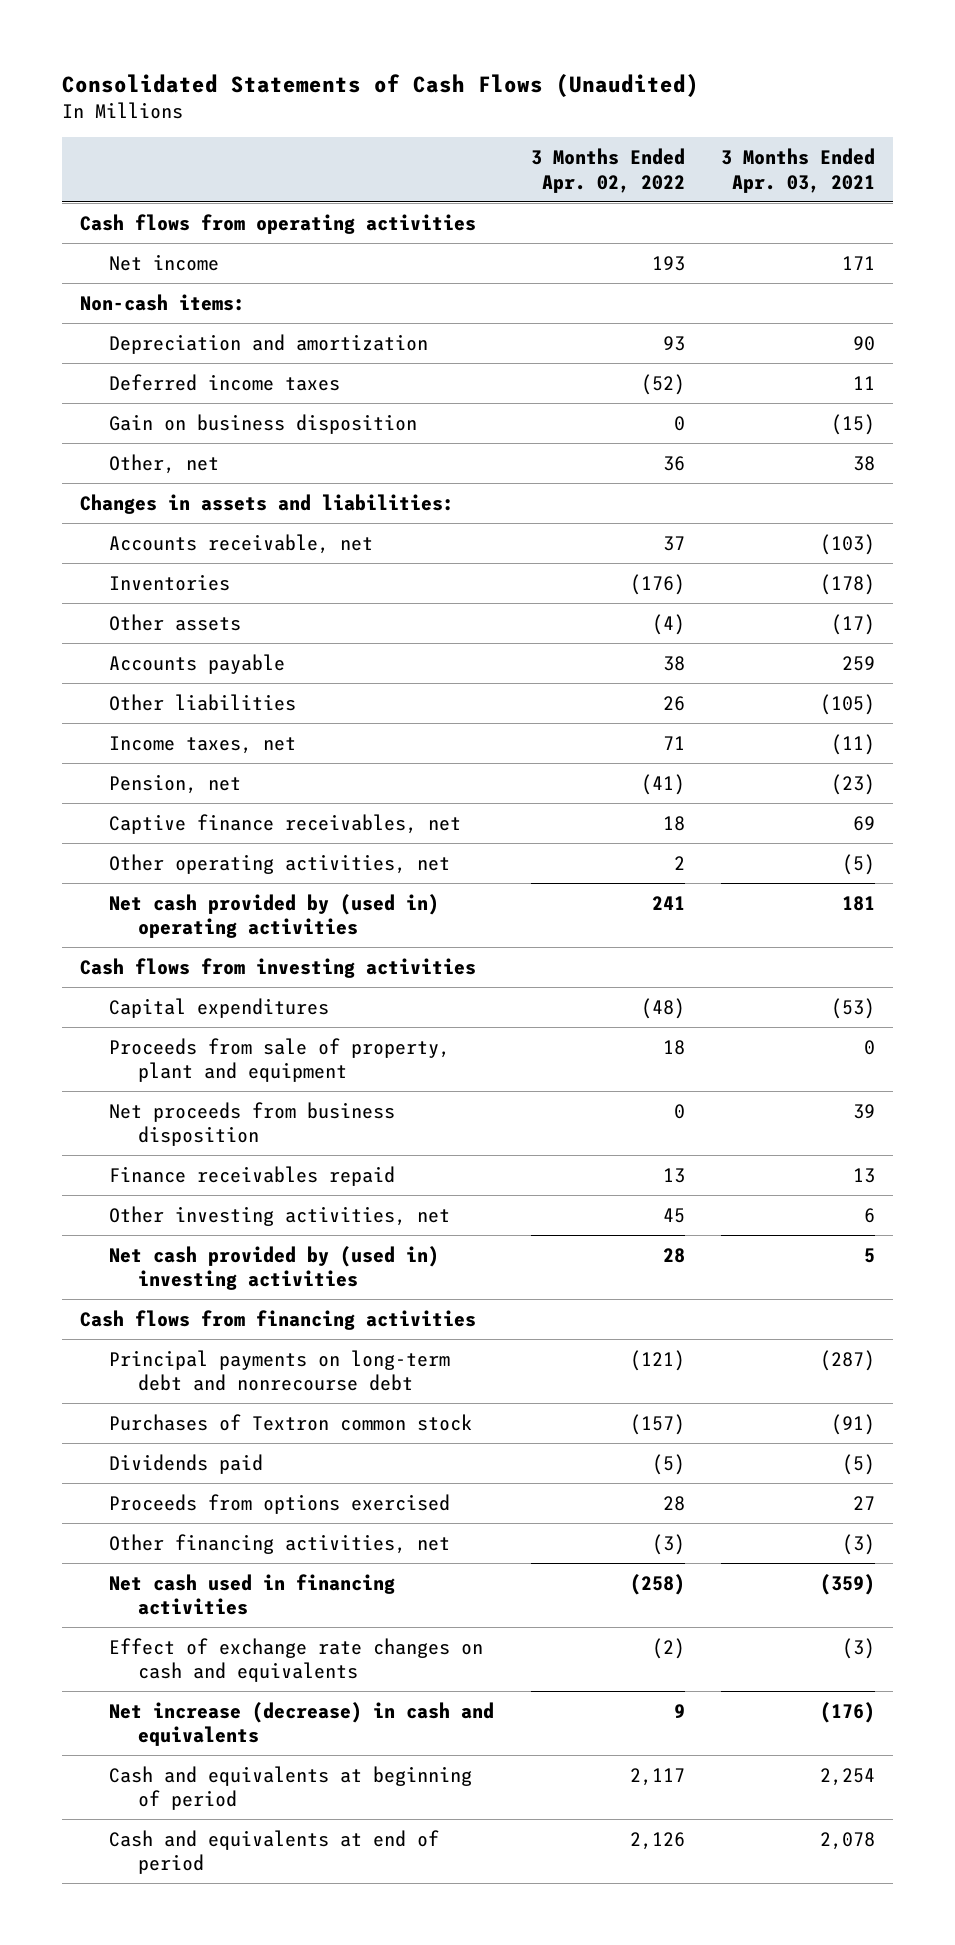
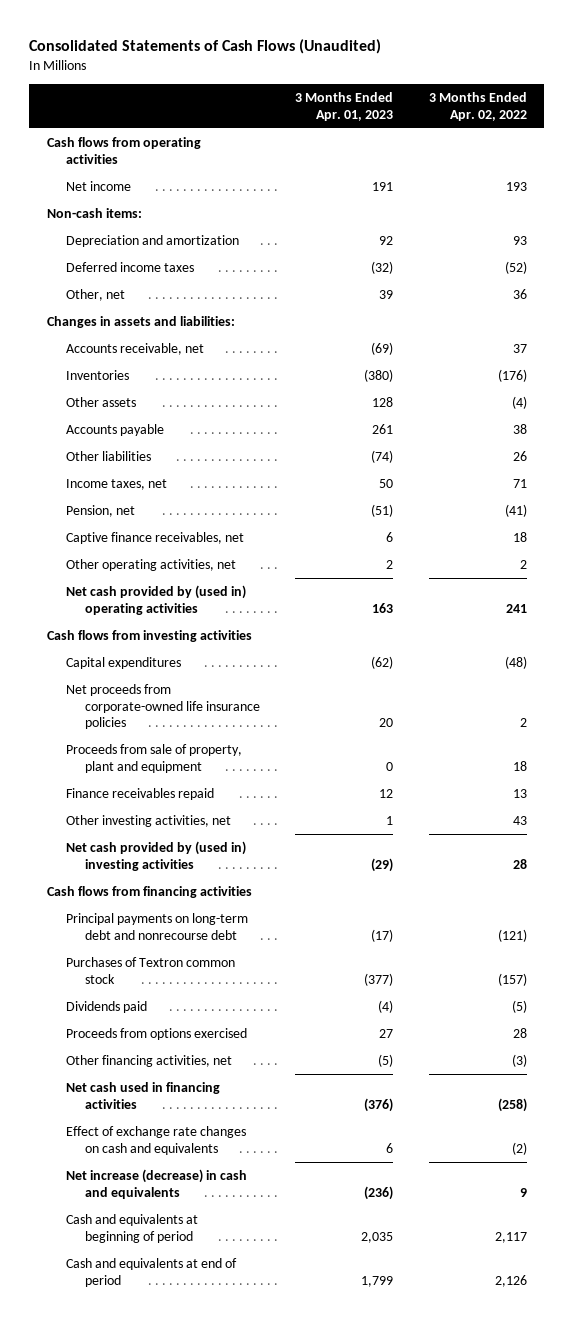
[720,148,875,193] 3 Months Ended Apr. 03, 2021 -> none
none -> [295,92,394,121] 3 Months Ended Apr. 01, 2023
[109,413,418,434] Gain on business disposition -> none
none -> [65,684,261,730] Net proceeds from corporate-owned life insurance policies
[109,1101,396,1147] Net proceeds from business disposition -> none
[662,1207,685,1223] 45 -> [512,816,527,826] 43

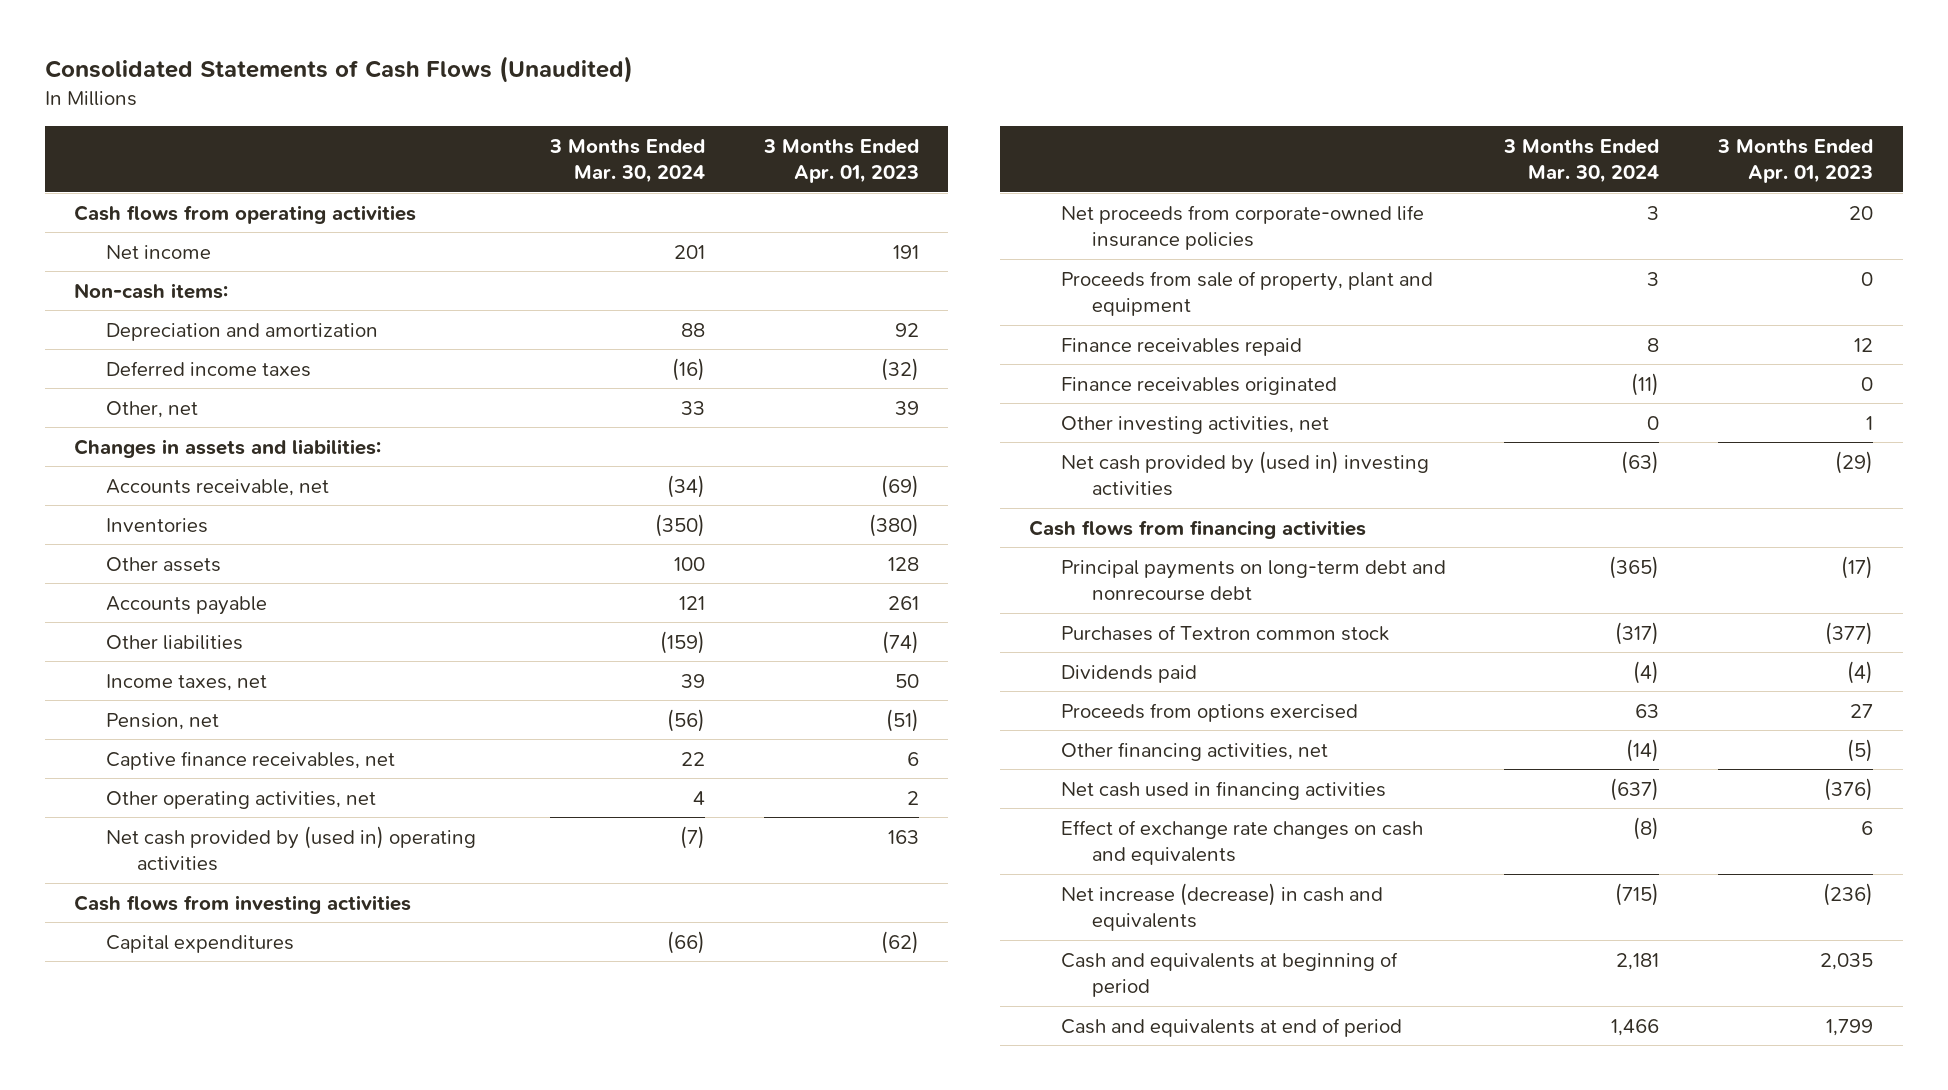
[428,92,527,121] 3 Months Ended Apr. 02, 2022 -> none
none -> [548,138,705,184] 3 Months Ended Mar. 30, 2024
none -> [1060,376,1337,395] Finance receivables originated

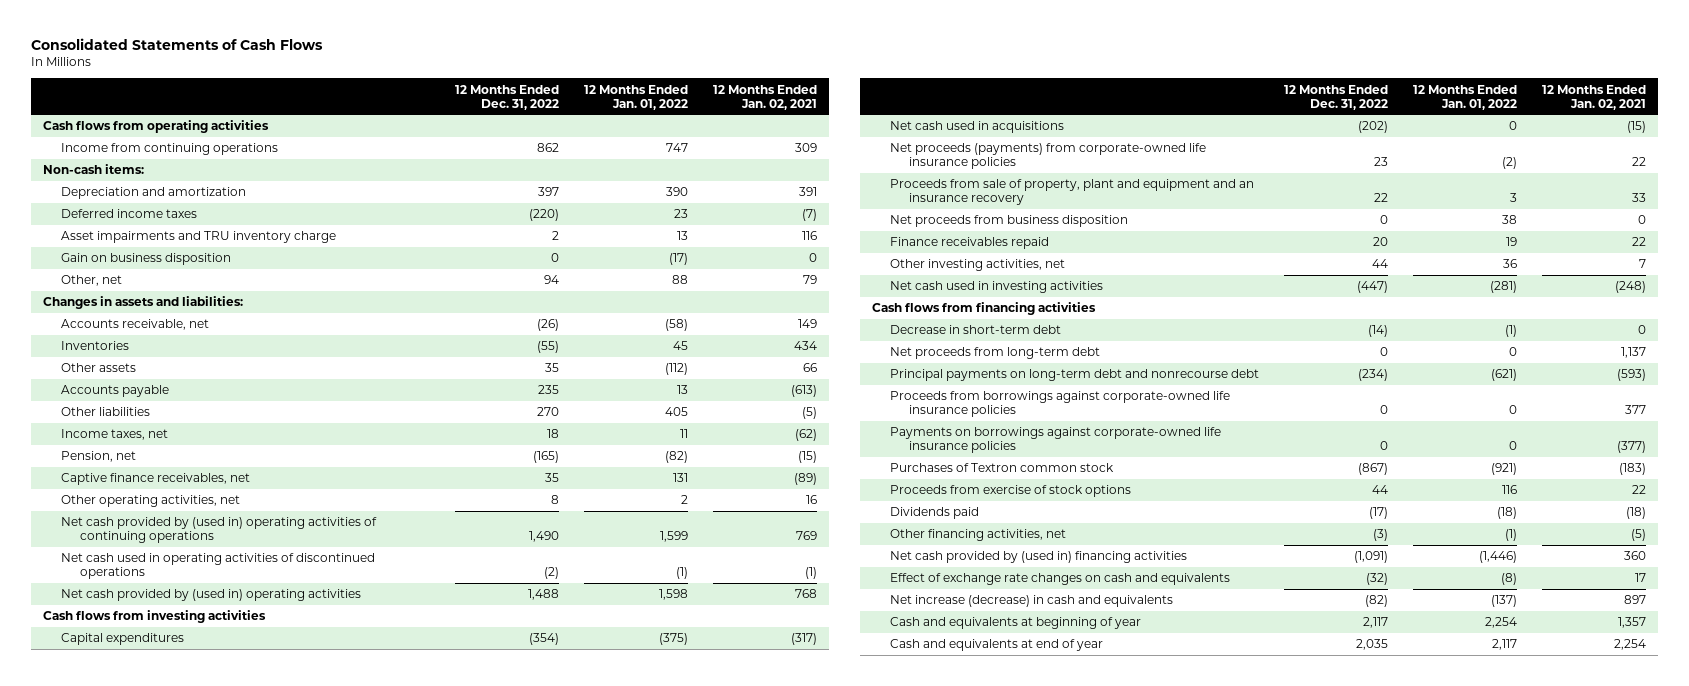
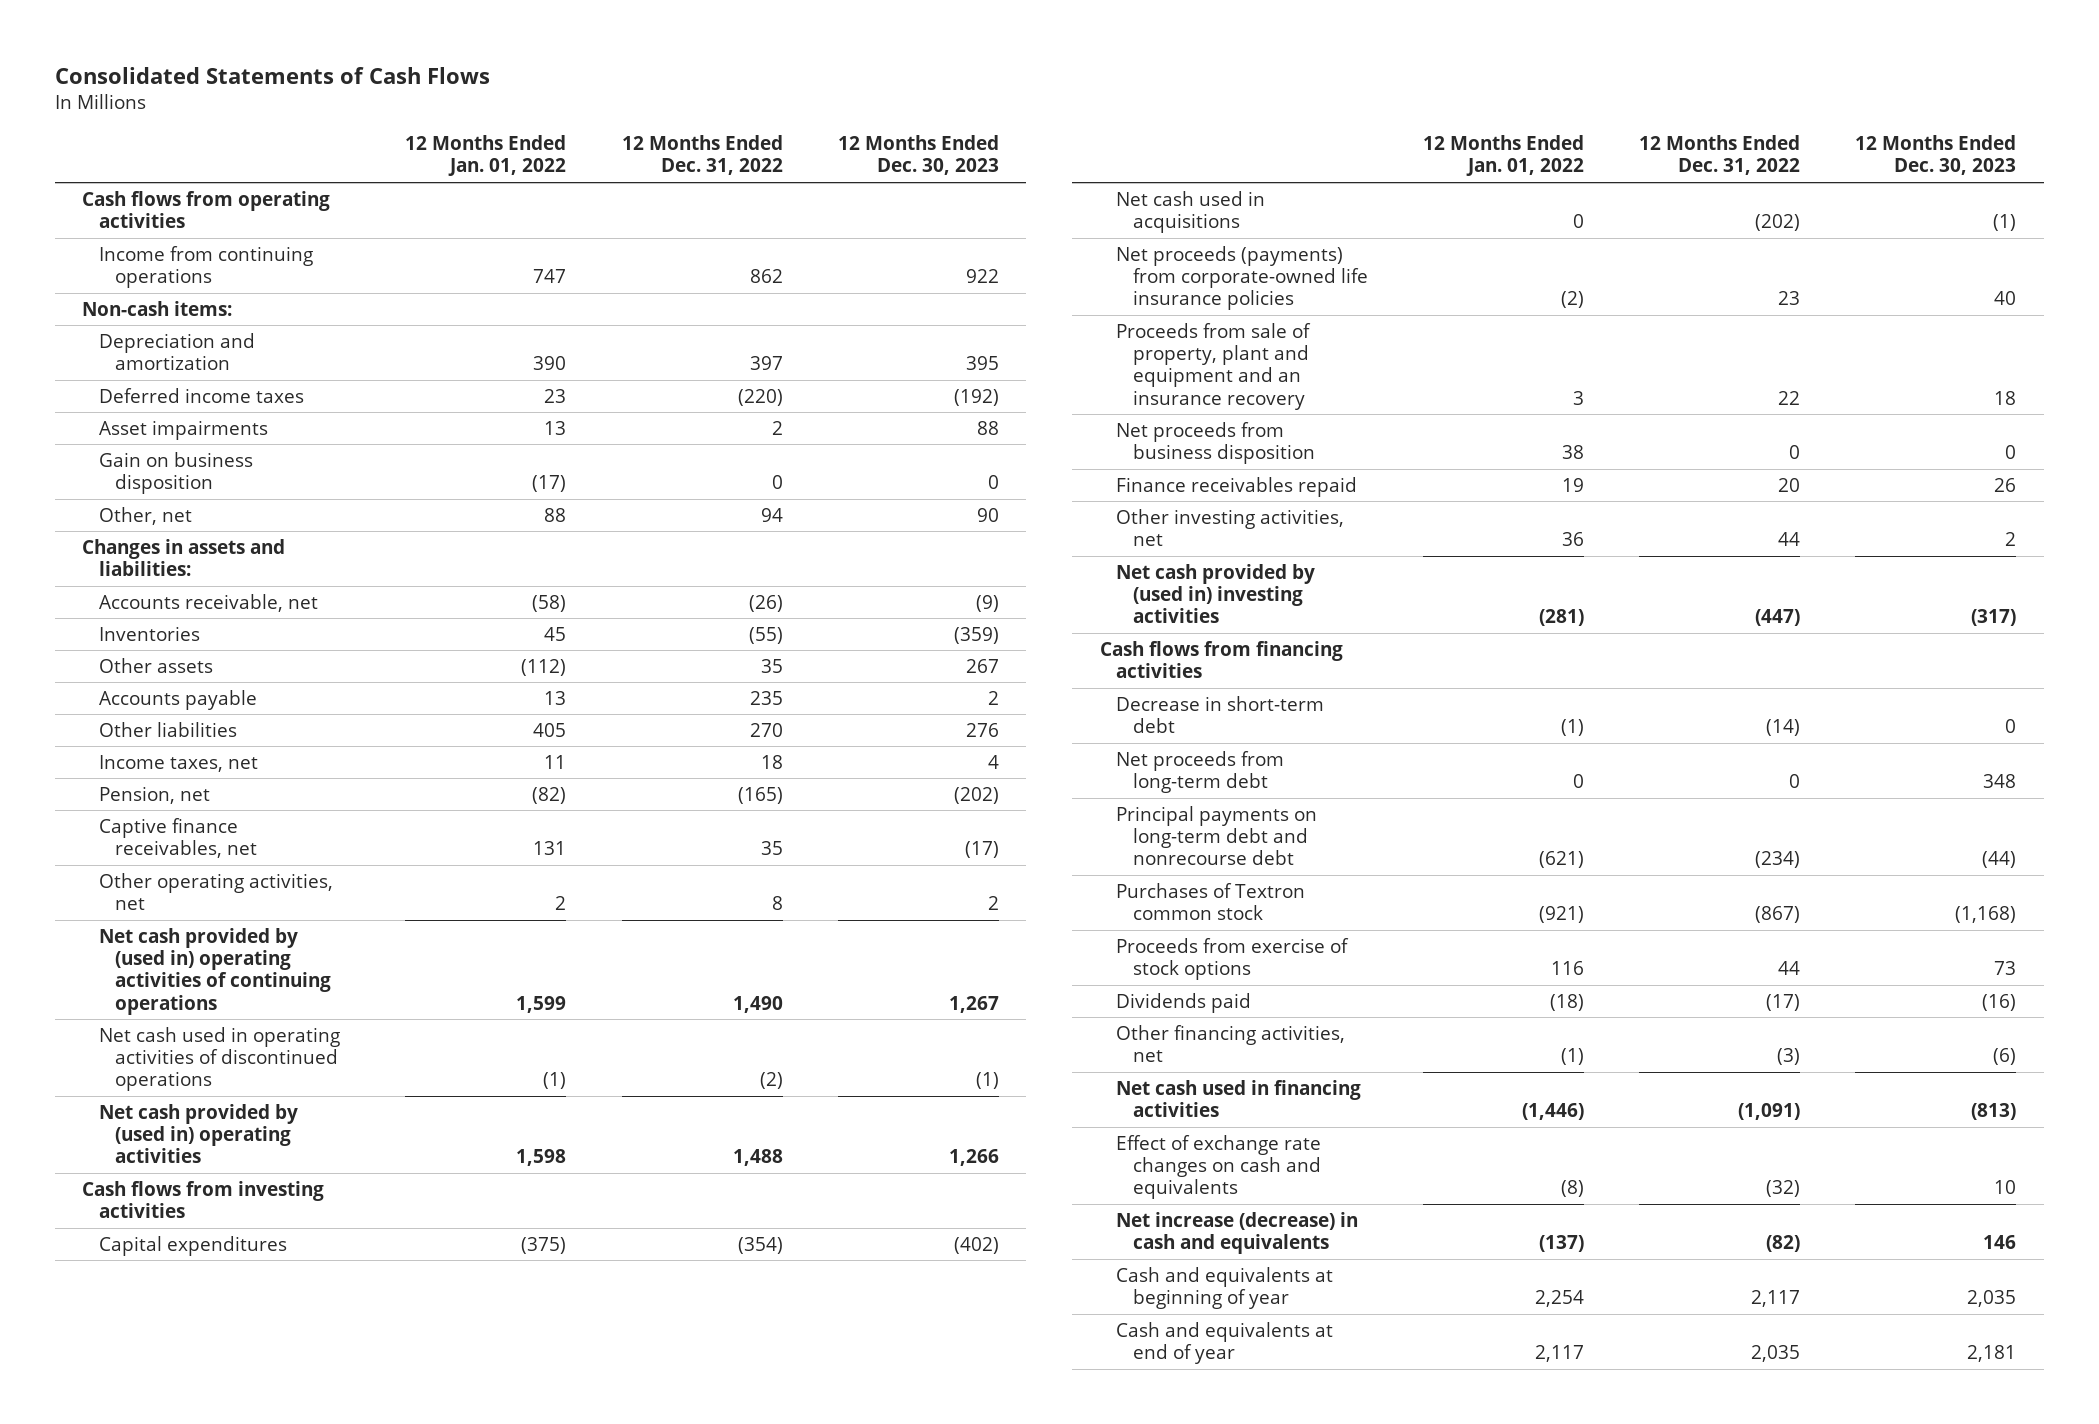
[712,84,817,110] 12 Months Ended Jan. 02, 2021 -> none
none -> [837,135,999,176] 12 Months Ended Dec. 30, 2023
[61,231,337,244] Asset impairments and TRU inventory charge -> [98,419,268,440] Asset impairments
[890,281,1104,294] Net cash used in investing activities -> [1116,563,1316,624] Net cash provided by (used in) investing activities
[890,391,1231,418] Proceeds from borrowings against corporate-owned life insurance policies -> none
[890,427,1222,454] Payments on borrowings against corporate-owned life insurance policies -> none
[890,551,1188,564] Net cash provided by (used in) financing activities -> [1116,1079,1362,1118] Net cash used in financing activities

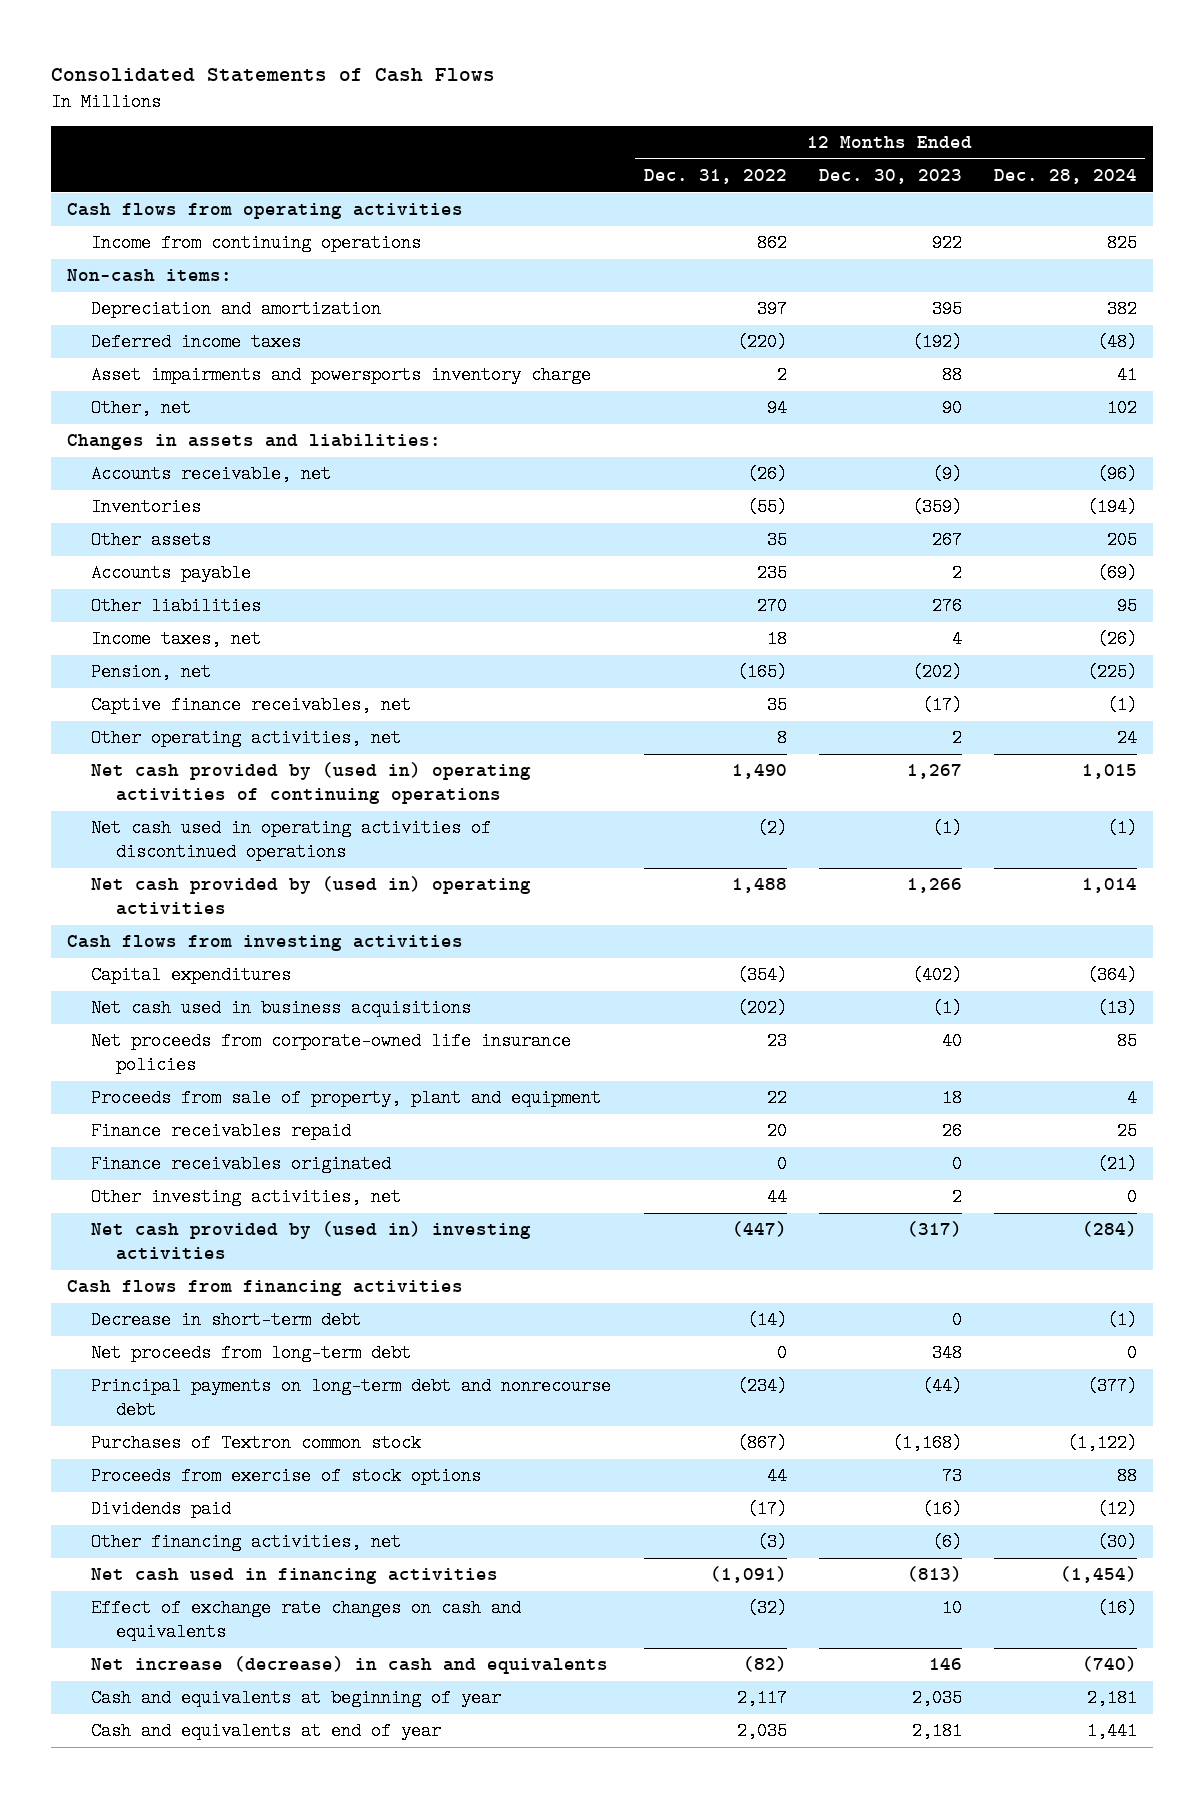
[405,135,567,177] 12 Months Ended Jan. 01, 2022 -> none
none -> [994,169,1138,185] Dec. 28, 2024
[98,451,253,495] Gain on business disposition -> none
[98,419,268,440] Asset impairments -> [91,366,592,385] Asset impairments and powersports inventory charge
[1116,421,1315,465] Net proceeds from business disposition -> none
[1116,190,1266,234] Net cash used in acquisitions -> [91,999,472,1018] Net cash used in business acquisitions
[1116,245,1368,311] Net proceeds (payments) from corporate-owned life insurance policies -> [91,1032,572,1074] Net proceeds from corporate-owned life insurance policies
[1116,322,1312,410] Proceeds from sale of property, plant and equipment and an insurance recovery -> [91,1089,602,1108] Proceeds from sale of property, plant and equipment
none -> [91,1155,392,1174] Finance receivables originated

